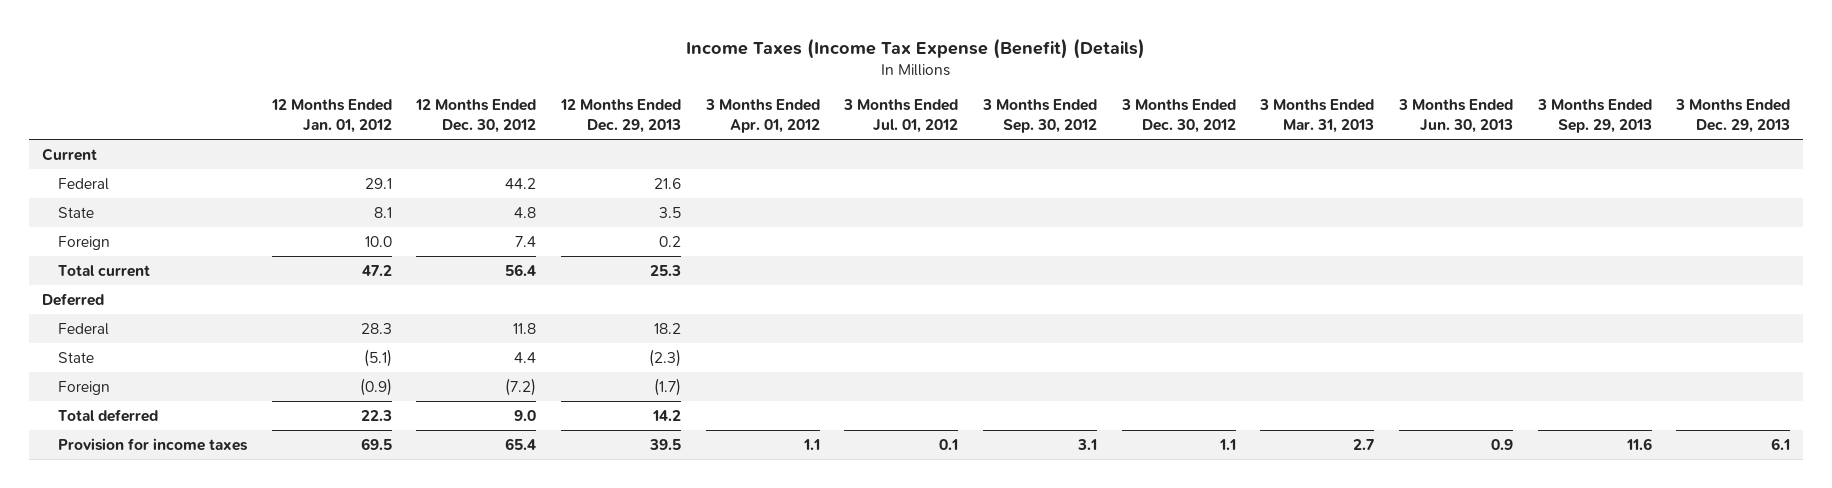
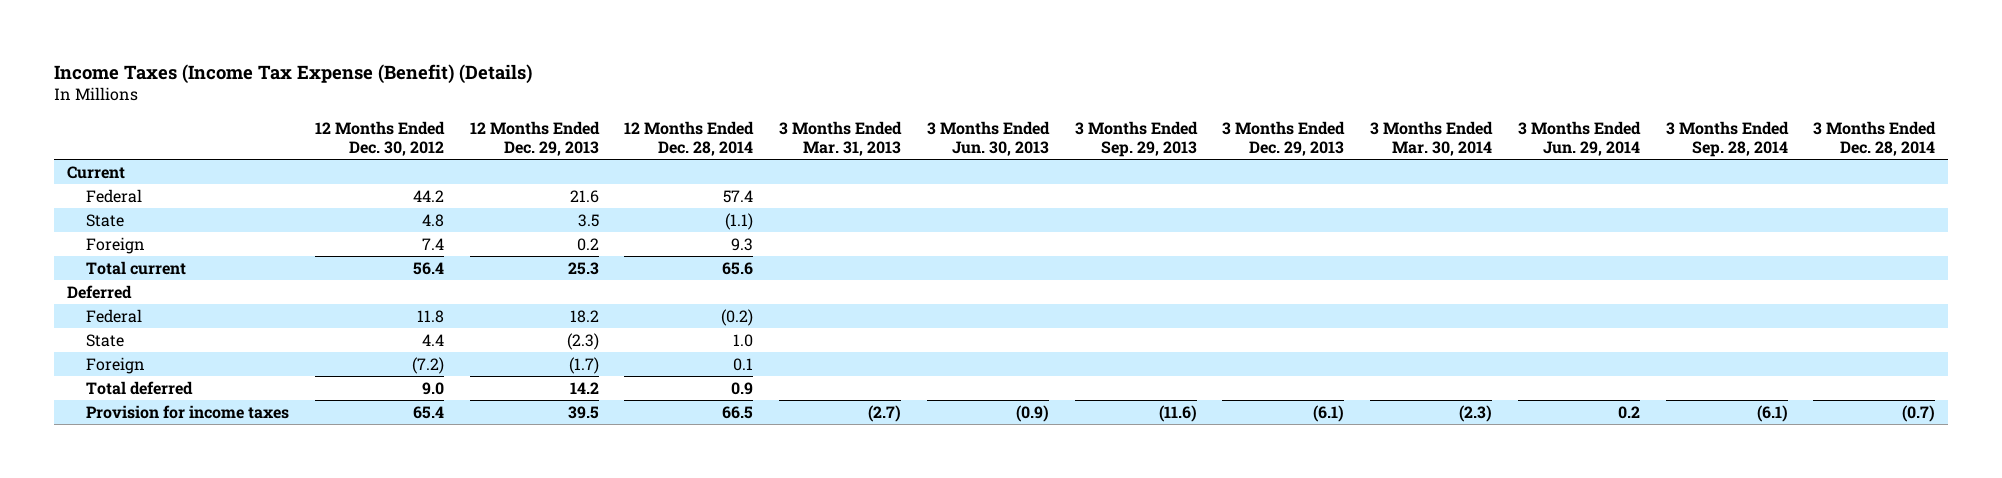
[270,99,392,134] 12 Months Ended Jan. 01, 2012 -> none
[704,99,820,134] 3 Months Ended Apr. 01, 2012 -> none
[843,99,959,134] 3 Months Ended Jul. 01, 2012 -> none
[982,99,1098,134] 3 Months Ended Sep. 30, 2012 -> none
[1120,99,1236,134] 3 Months Ended Dec. 30, 2012 -> none
none -> [624,121,755,157] 12 Months Ended Dec. 28, 2014
none -> [1370,121,1494,157] 3 Months Ended Mar. 30, 2014
none -> [1517,121,1641,157] 3 Months Ended Jun. 29, 2014
none -> [1665,121,1789,158] 3 Months Ended Sep. 28, 2014
none -> [1813,121,1937,157] 3 Months Ended Dec. 28, 2014
[1353,438,1375,450] 2.7 -> [868,404,902,422] (2.7)
[1491,438,1514,450] 0.9 -> [1015,404,1049,422] (0.9)
[1625,437,1652,450] 11.6 -> [1158,404,1197,422] (11.6)
[1771,437,1791,450] 6.1 -> [1313,404,1345,422] (6.1)

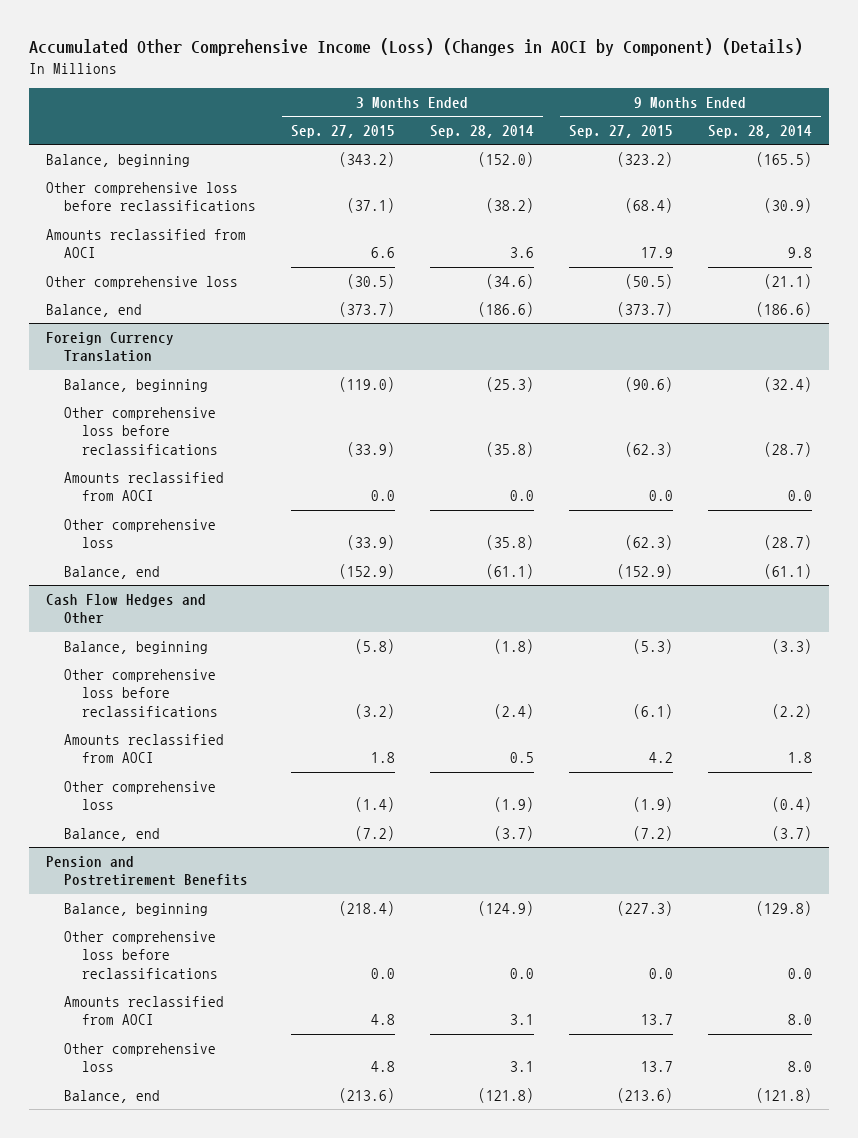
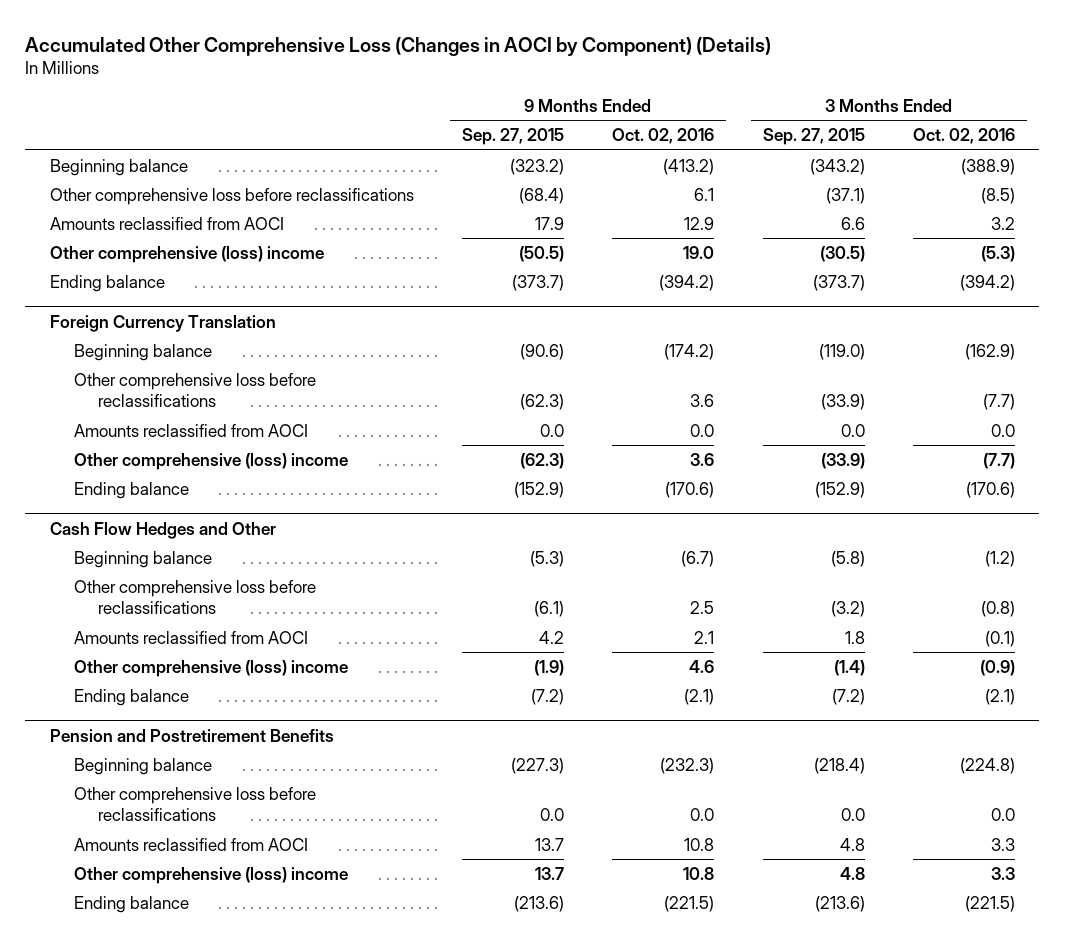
[28,38,803,57] Accumulated Other Comprehensive Income (Loss) (Changes in AOCI by Component) (Details) -> [25,36,772,56] Accumulated Other Comprehensive Loss (Changes in AOCI by Component) (Details)
[429,125,534,139] Sep. 28, 2014 -> none
[707,125,812,139] Sep. 28, 2014 -> none
none -> [612,128,715,145] Oct. 02, 2016
none -> [913,128,1016,145] Oct. 02, 2016
[46,153,191,167] Balance, beginning -> [49,158,188,176] Beginning balance
[46,275,239,289] Other comprehensive loss -> [49,245,324,263] Other comprehensive (loss) income
[46,303,143,317] Balance, end -> [49,274,165,292] Ending balance
[63,378,208,392] Balance, beginning -> [73,343,212,361] Beginning balance
[63,518,216,549] Other comprehensive loss -> [73,452,348,470] Other comprehensive (loss) income
[63,565,160,579] Balance, end -> [73,481,189,499] Ending balance
[63,640,208,654] Balance, beginning -> [73,550,212,568] Beginning balance
[63,780,216,811] Other comprehensive loss -> [73,659,348,677] Other comprehensive (loss) income
[63,827,160,841] Balance, end -> [73,688,189,706] Ending balance
[63,902,208,916] Balance, beginning -> [73,757,212,775] Beginning balance
[63,1042,216,1073] Other comprehensive loss -> [73,866,348,884] Other comprehensive (loss) income
[63,1089,160,1103] Balance, end -> [73,895,189,913] Ending balance

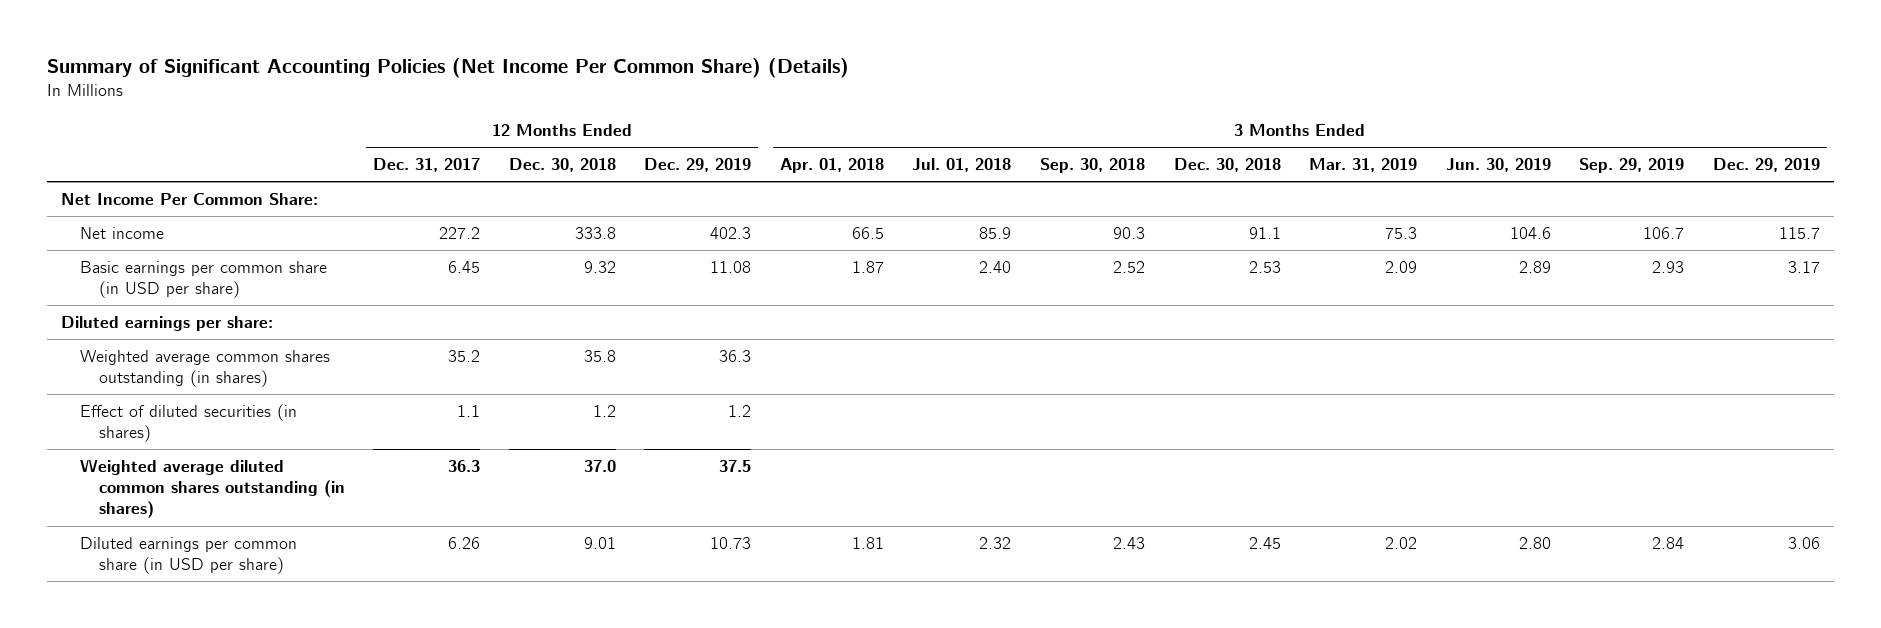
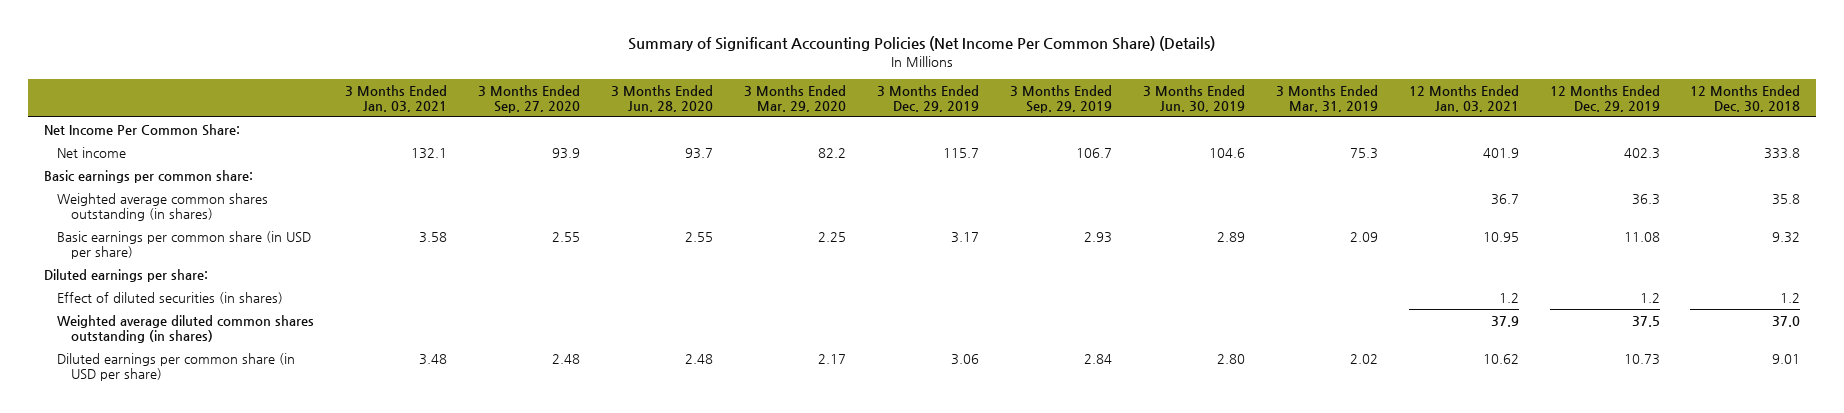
[373,157,481,172] Dec. 31, 2017 -> none
[779,157,884,173] Apr. 01, 2018 -> none
[912,157,1012,172] Jul. 01, 2018 -> none
[1039,157,1145,173] Sep. 30, 2018 -> none
[1173,157,1281,172] Dec. 30, 2018 -> none
none -> [345,84,448,112] 3 Months Ended Jan. 03, 2021
none -> [478,84,581,113] 3 Months Ended Sep. 27, 2020
none -> [611,84,714,112] 3 Months Ended Jun. 28, 2020
none -> [744,84,847,112] 3 Months Ended Mar. 29, 2020
none -> [1408,84,1519,112] 12 Months Ended Jan. 03, 2021
none -> [43,170,253,184] Basic earnings per common share:
[79,349,330,388] Weighted average common shares outstanding (in shares) -> [57,193,269,222] Weighted average common shares outstanding (in shares)

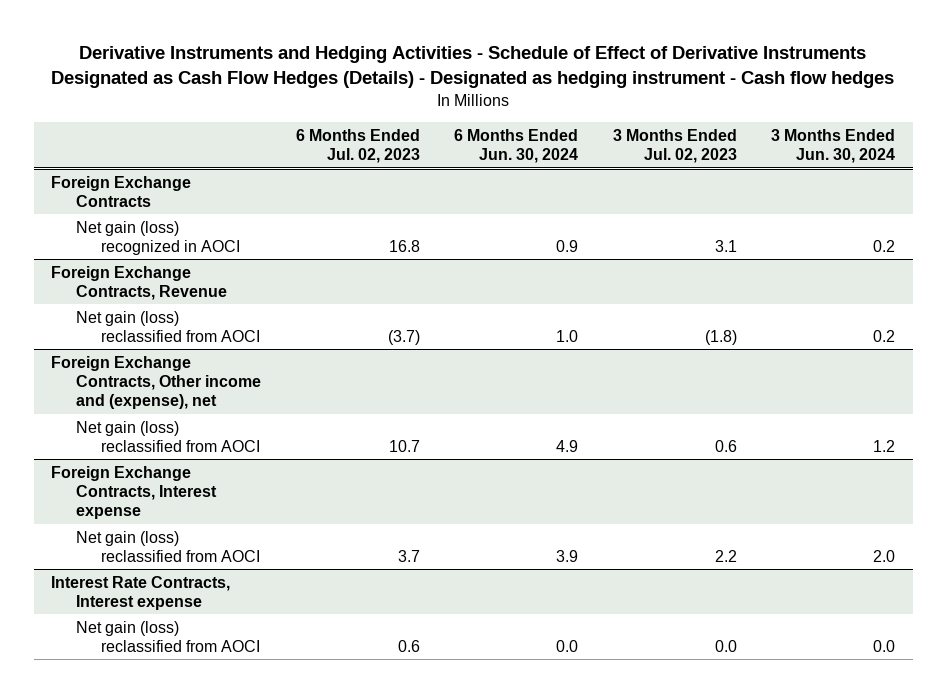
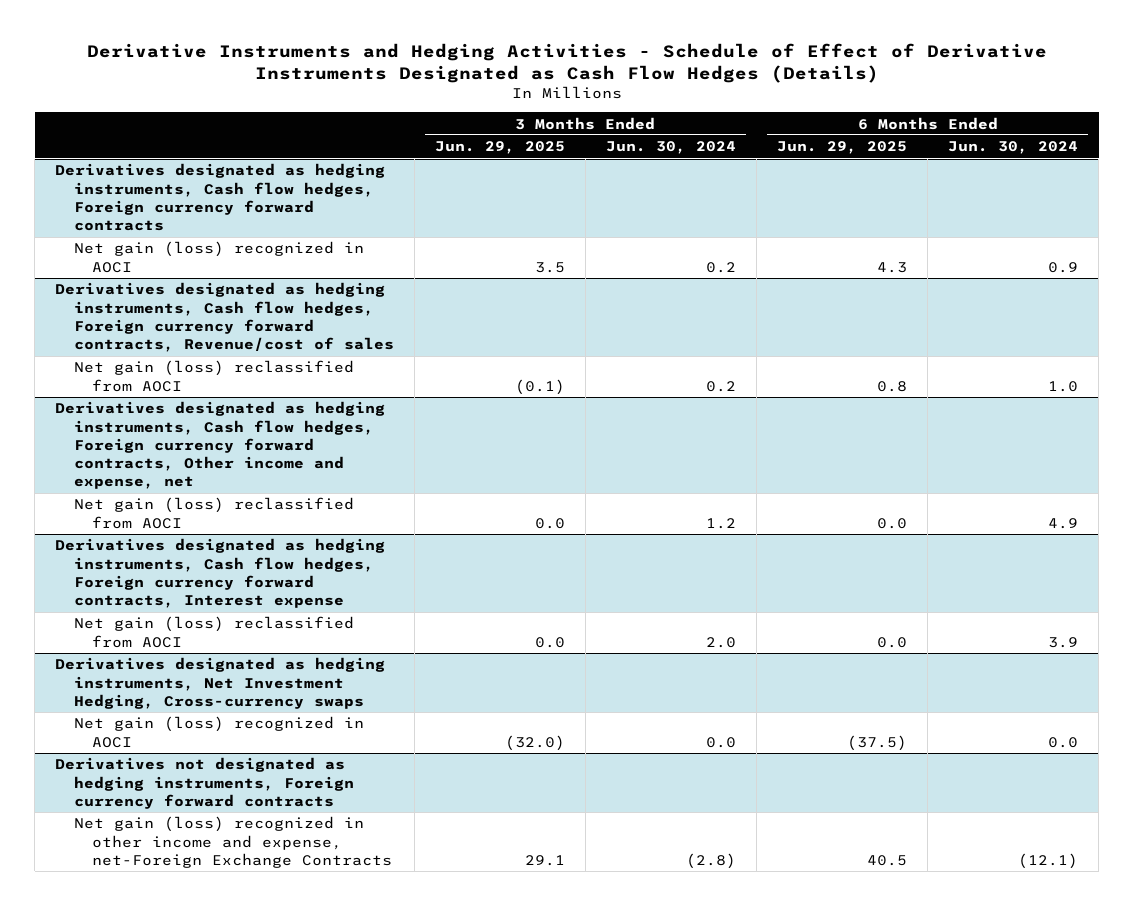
[51,46,895,89] Derivative Instruments and Hedging Activities - Schedule of Effect of Derivative Instruments Designated as Cash Flow Hedges (Details) - Designated as hedging instrument - Cash flow hedges -> [86,42,1047,83] Derivative Instruments and Hedging Activities - Schedule of Effect of Derivative Instruments Designated as Cash Flow Hedges (Details)
[295,129,420,164] 6 Months Ended Jul. 02, 2023 -> none
[612,129,737,164] 3 Months Ended Jul. 02, 2023 -> none
none -> [434,141,565,155] Jun. 29, 2025
none -> [777,141,908,155] Jun. 29, 2025
[51,175,192,207] Foreign Exchange Contracts -> none
none -> [55,163,386,232] Derivatives designated as hedging instruments, Cash flow hedges, Foreign currency forward contracts
[51,265,228,300] Foreign Exchange Contracts, Revenue -> none
none -> [55,282,394,353] Derivatives designated as hedging instruments, Cash flow hedges, Foreign currency forward contracts, Revenue/cost of sales
[51,355,262,409] Foreign Exchange Contracts, Other income and (expense), net -> none
none -> [55,401,386,490] Derivatives designated as hedging instruments, Cash flow hedges, Foreign currency forward contracts, Other income and expense, net
[51,465,218,519] Foreign Exchange Contracts, Interest expense -> none
none -> [55,538,386,609] Derivatives designated as hedging instruments, Cash flow hedges, Foreign currency forward contracts, Interest expense
[51,575,231,610] Interest Rate Contracts, Interest expense -> none
none -> [55,657,386,709] Derivatives designated as hedging instruments, Net Investment Hedging, Cross-currency swaps
[76,620,260,652] Net gain (loss) reclassified from AOCI -> [73,716,364,748] Net gain (loss) recognized in AOCI
none -> [55,757,354,809] Derivatives not designated as hedging instruments, Foreign currency forward contracts
none -> [73,816,393,868] Net gain (loss) recognized in other income and expense, net-Foreign Exchange Contracts

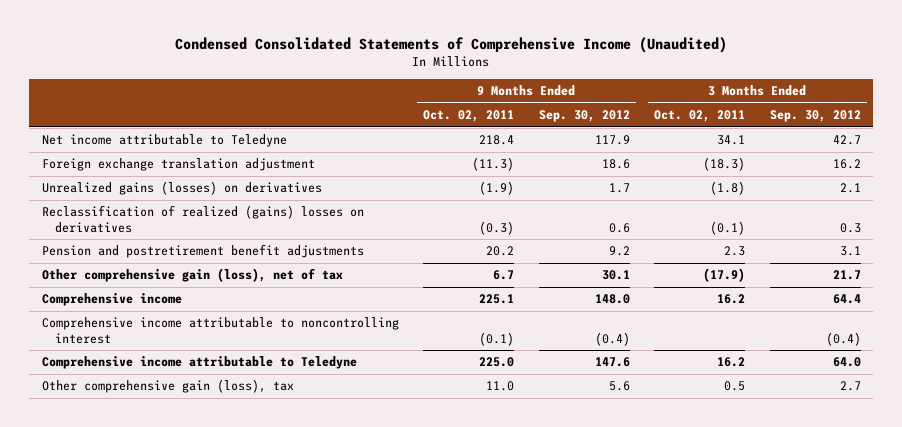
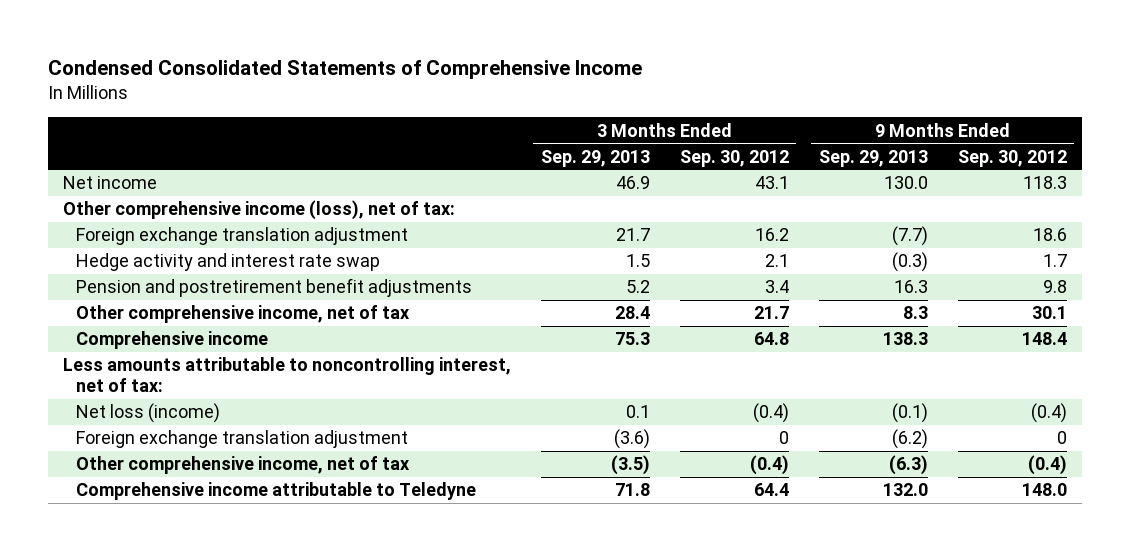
[175,37,728,54] Condensed Consolidated Statements of Comprehensive Income (Unaudited) -> [47,60,642,80] Condensed Consolidated Statements of Comprehensive Income
[423,110,515,123] Oct. 02, 2011 -> none
[654,110,746,123] Oct. 02, 2011 -> none
none -> [540,149,650,167] Sep. 29, 2013
none -> [818,149,928,167] Sep. 29, 2013
[41,134,287,148] Net income attributable to Teledyne -> none
none -> [62,176,157,190] Net income
none -> [62,200,455,221] Other comprehensive income (loss), net of tax:
[41,205,364,233] Reclassification of realized (gains) losses on derivatives -> none
[41,379,294,394] Other comprehensive gain (loss), tax -> none
[41,181,322,196] Unrealized gains (losses) on derivatives -> [76,253,381,272] Hedge activity and interest rate swap
[608,246,630,257] 9.2 -> [1042,280,1067,294] 9.8
[839,246,861,257] 3.1 -> [764,280,789,294] 3.4
[41,268,343,283] Other comprehensive gain (loss), net of tax -> [76,305,411,324] Other comprehensive income, net of tax
[594,294,630,305] 148.0 -> [1021,332,1067,346] 148.4
[832,294,861,305] 64.4 -> [753,332,789,346] 64.8
none -> [62,357,511,393] Less amounts attributable to noncontrolling interest, net of tax:
none -> [76,403,221,424] Net loss (income)
none -> [76,430,409,449] Foreign exchange translation adjustment
[41,317,399,344] Comprehensive income attributable to noncontrolling interest -> [76,456,411,475] Other comprehensive income, net of tax
[594,357,630,368] 147.6 -> [1021,483,1067,497] 148.0
[832,357,861,368] 64.0 -> [753,483,789,497] 64.4

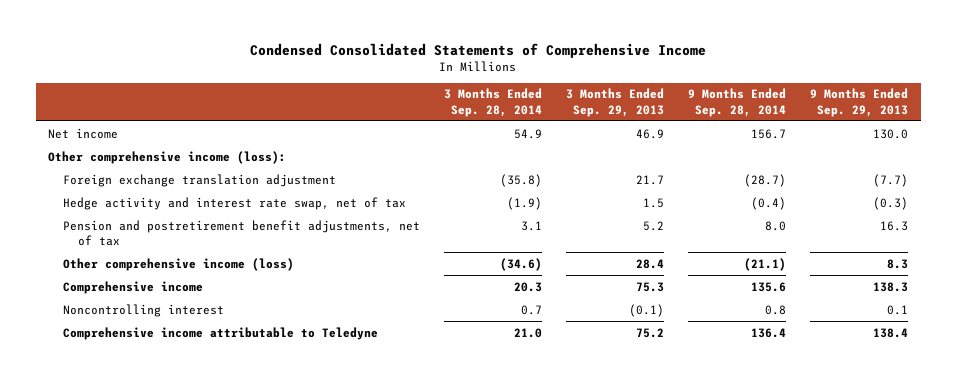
[679,149,789,167] Sep. 30, 2012 -> none
[957,149,1067,167] Sep. 30, 2012 -> none
none -> [444,88,543,117] 3 Months Ended Sep. 28, 2014
none -> [688,88,787,117] 9 Months Ended Sep. 28, 2014
[62,200,455,221] Other comprehensive income (loss), net of tax: -> [47,150,286,164] Other comprehensive income (loss):
[76,253,381,272] Hedge activity and interest rate swap -> [62,196,406,210] Hedge activity and interest rate swap, net of tax
[76,278,473,298] Pension and postretirement benefit adjustments -> [62,219,420,246] Pension and postretirement benefit adjustments, net of tax
[76,305,411,324] Other comprehensive income, net of tax -> [62,257,294,271] Other comprehensive income (loss)
[62,357,511,393] Less amounts attributable to noncontrolling interest, net of tax: -> none
[76,403,221,424] Net loss (income) -> none
[76,430,409,449] Foreign exchange translation adjustment -> none
[76,456,411,475] Other comprehensive income, net of tax -> none
none -> [62,303,224,317] Noncontrolling interest
[614,483,650,497] 71.8 -> [636,327,665,338] 75.2
[882,483,928,497] 132.0 -> [873,327,909,338] 138.4

